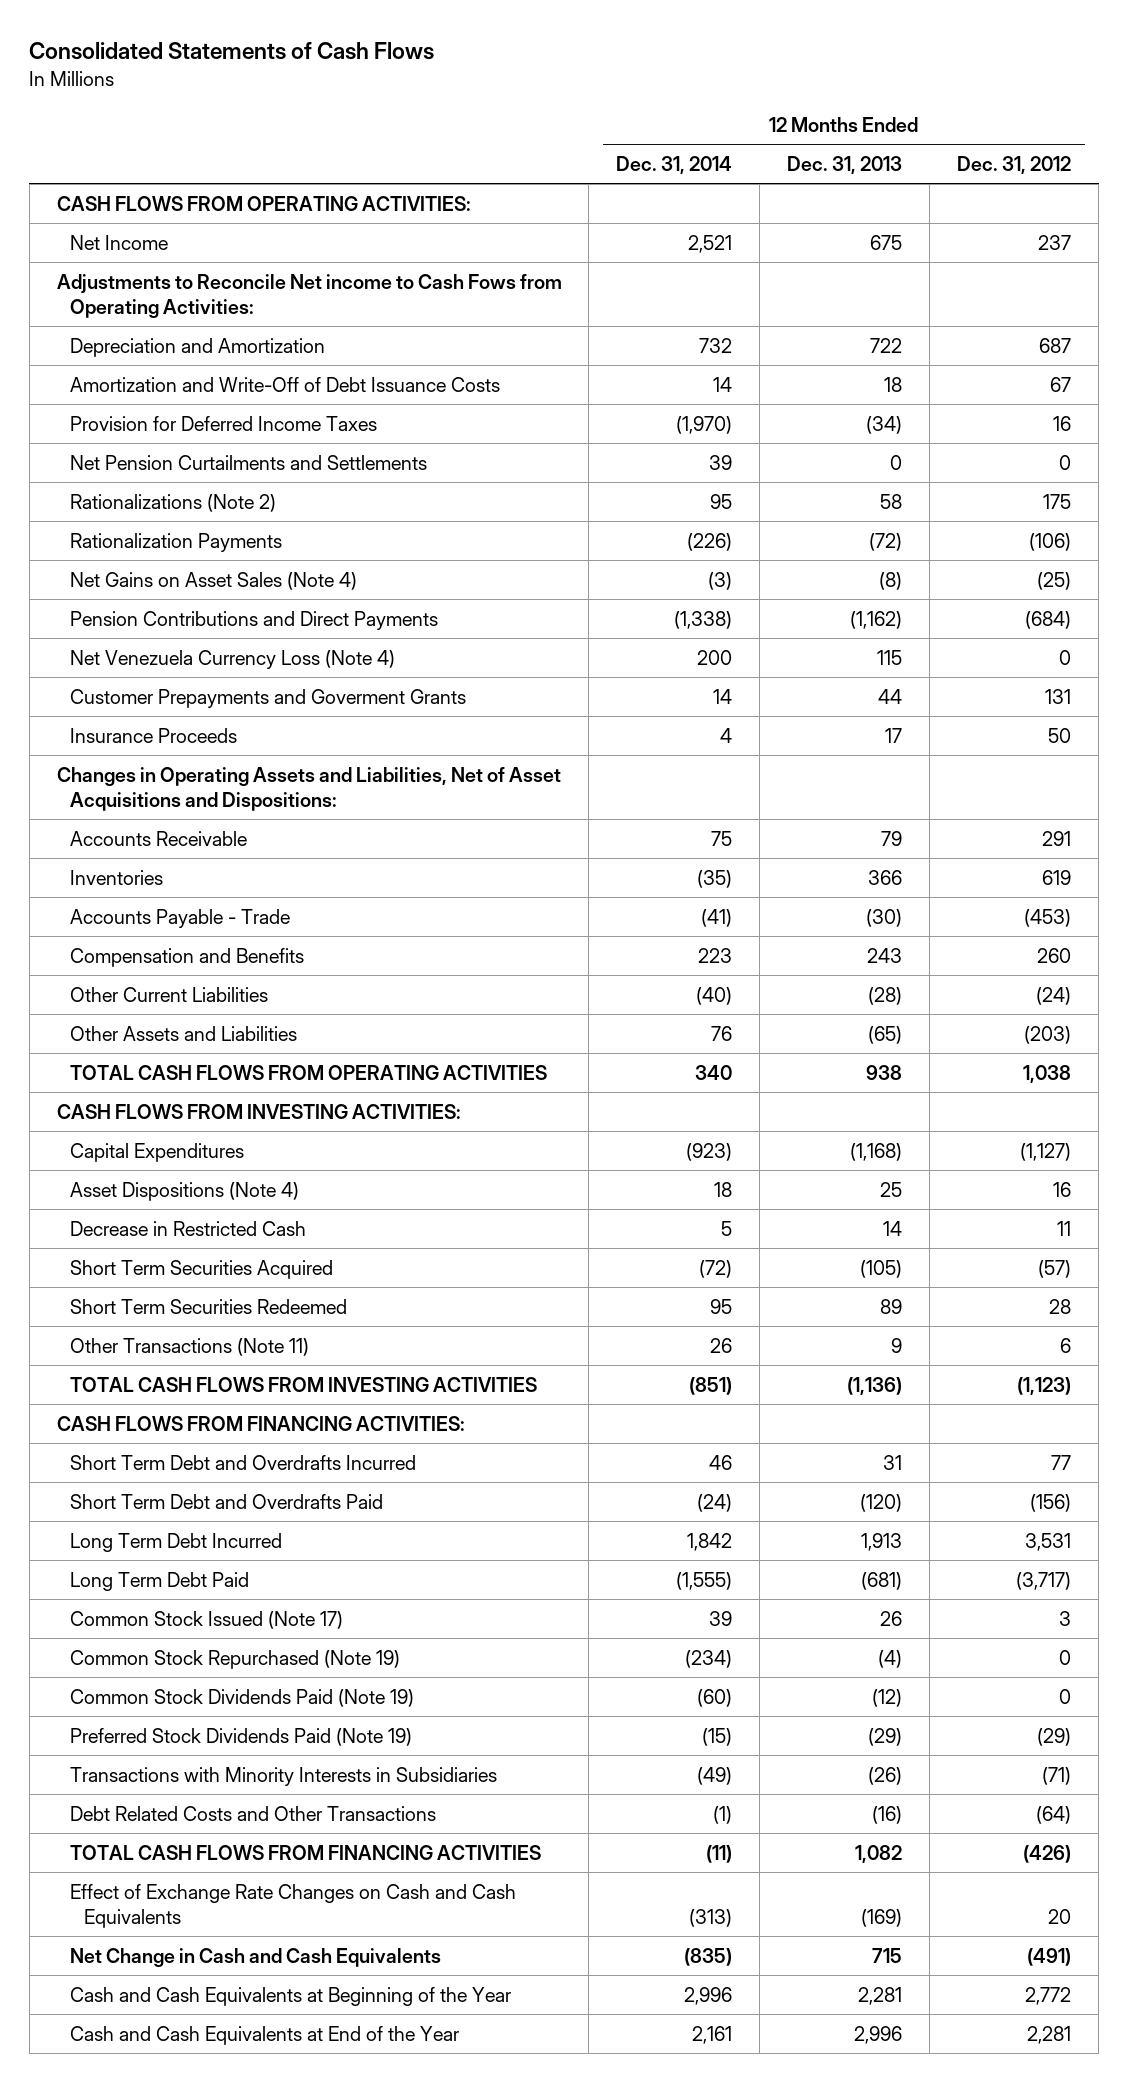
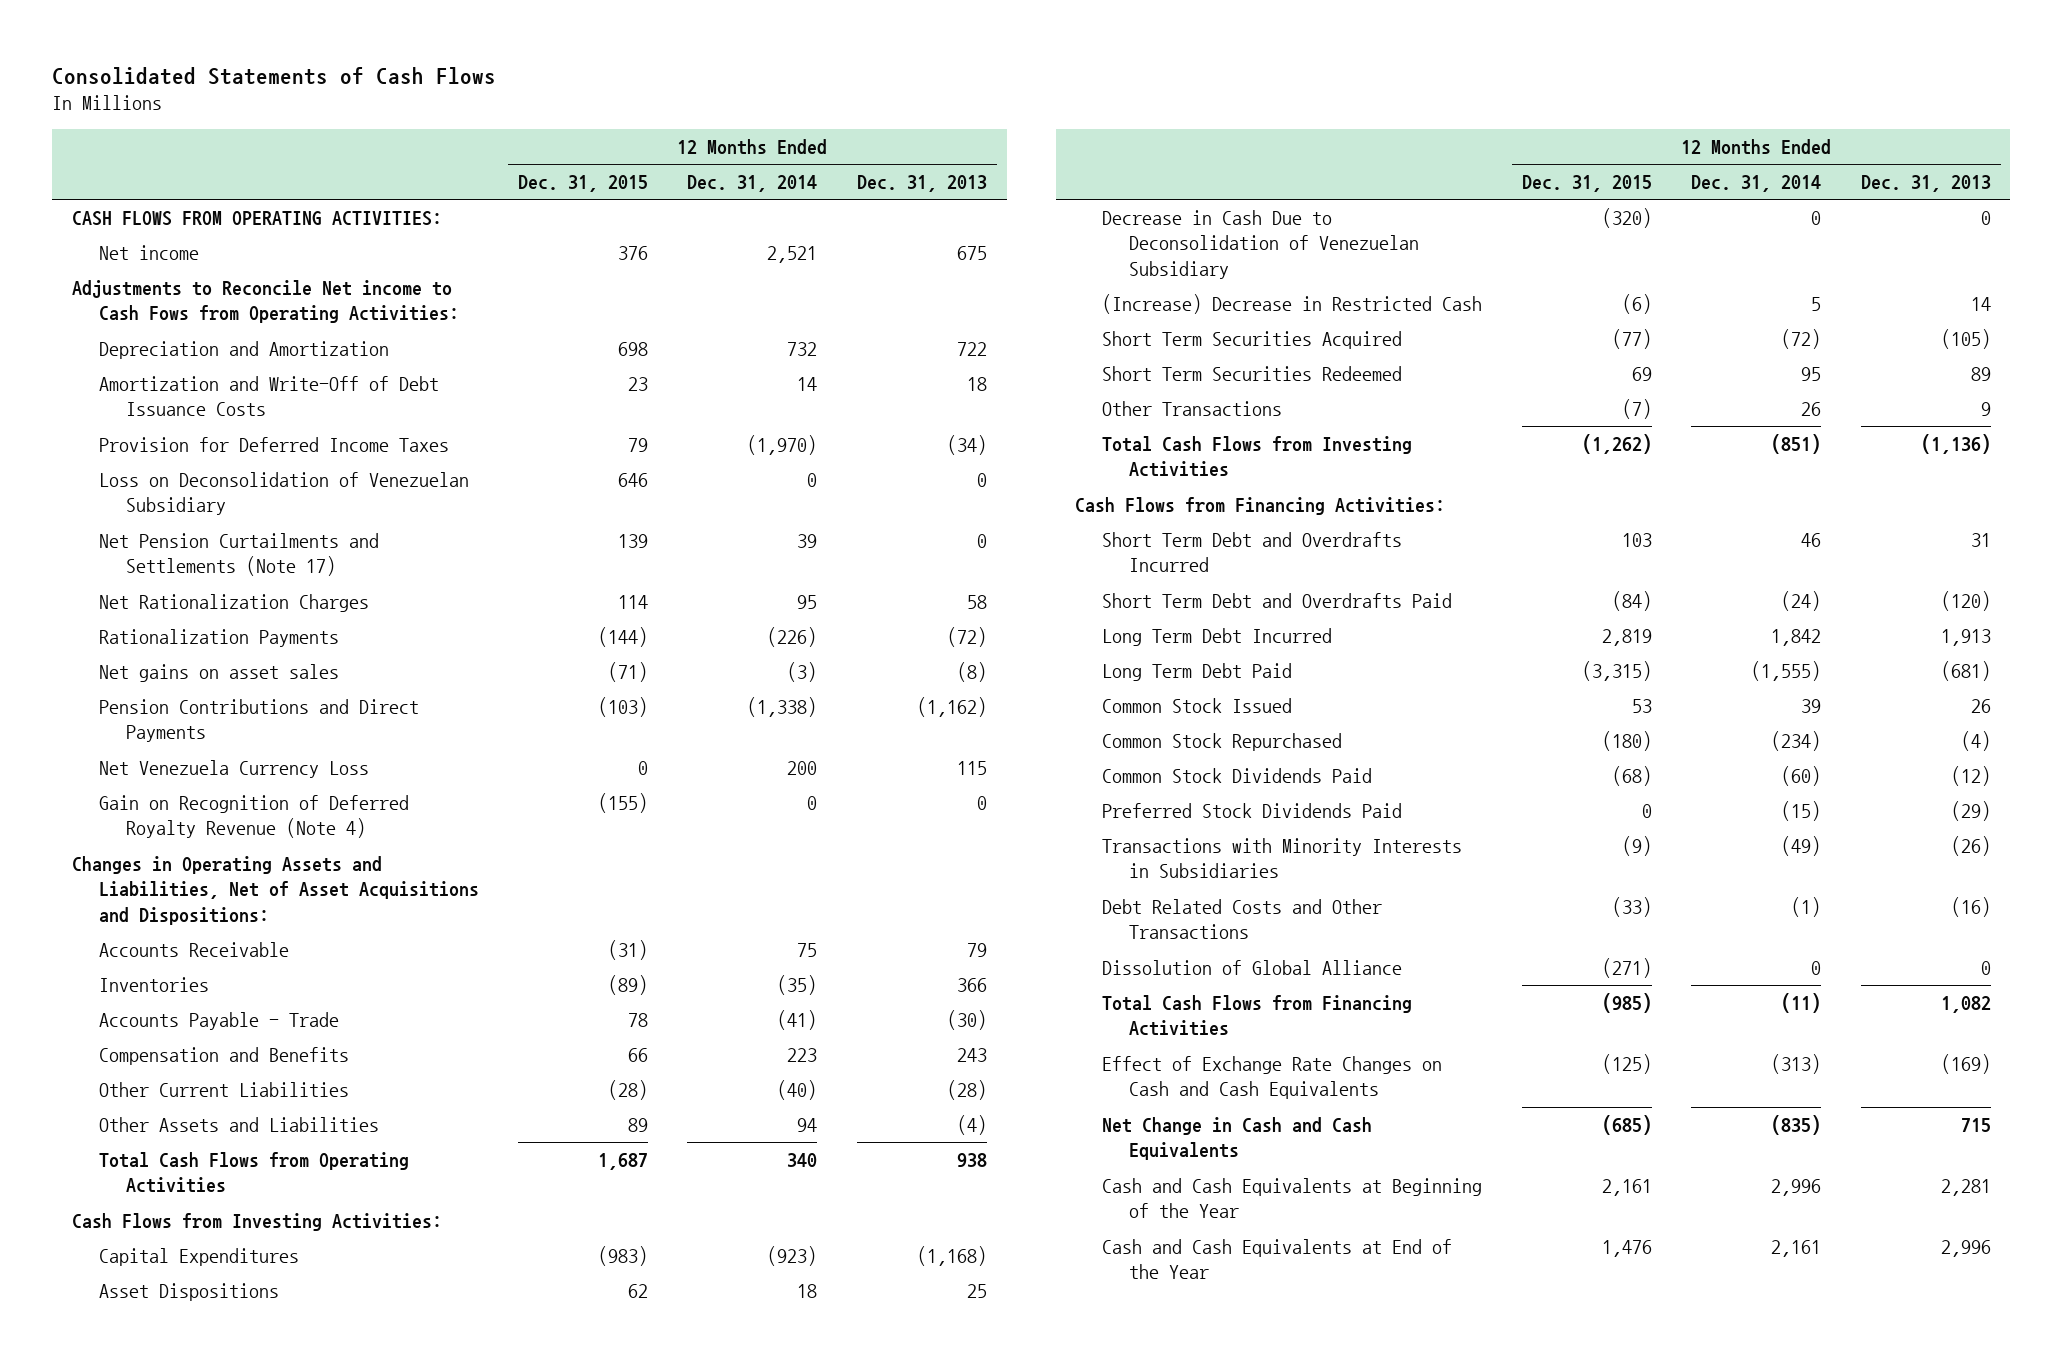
[957,156,1072,175] Dec. 31, 2012 -> none
none -> [518,174,649,192] Dec. 31, 2015
[70,234,169,250] Net Income -> [98,244,199,260] Net income
none -> [98,471,469,516] Loss on Deconsolidation of Venezuelan Subsidiary
[70,454,428,470] Net Pension Curtailments and Settlements -> [98,532,379,577] Net Pension Curtailments and Settlements (Note 17)
[70,493,277,512] Rationalizations (Note 2) -> [98,593,369,612] Net Rationalization Charges
[70,571,358,590] Net Gains on Asset Sales (Note 4) -> [98,663,339,682] Net gains on asset sales
[70,688,467,708] Customer Prepayments and Goverment Grants -> none
[70,727,238,743] Insurance Proceeds -> none
[70,649,396,669] Net Venezuela Currency Loss (Note 4) -> [98,759,369,778] Net Venezuela Currency Loss
none -> [98,794,409,839] Gain on Recognition of Deferred Royalty Revenue (Note 4)
[711,1025,733,1041] 76 -> [797,1117,818,1132] 94
[868,1025,903,1044] (65) -> [956,1114,987,1135] (4)
[70,1064,548,1080] TOTAL CASH FLOWS FROM OPERATING ACTIVITIES -> [98,1151,409,1194] Total Cash Flows from Operating Activities
[56,1103,461,1119] CASH FLOWS FROM INVESTING ACTIVITIES: -> [71,1212,442,1231] Cash Flows from Investing Activities:
[70,1181,300,1201] Asset Dispositions (Note 4) -> [98,1282,279,1301] Asset Dispositions
none -> [1102,209,1420,279] Decrease in Cash Due to Deconsolidation of Venezuelan Subsidiary
[70,1220,307,1236] Decrease in Restricted Cash -> [1102,293,1483,314] (Increase) Decrease in Restricted Cash
[70,1337,310,1356] Other Transactions (Note 11) -> [1102,400,1283,416] Other Transactions
[70,1376,538,1392] TOTAL CASH FLOWS FROM INVESTING ACTIVITIES -> [1102,435,1413,478] Total Cash Flows from Investing Activities
[56,1415,465,1431] CASH FLOWS FROM FINANCING ACTIVITIES: -> [1075,496,1446,515] Cash Flows from Financing Activities:
[70,1610,344,1629] Common Stock Issued (Note 17) -> [1102,697,1293,713] Common Stock Issued
[70,1649,401,1669] Common Stock Repurchased (Note 19) -> [1102,732,1343,751] Common Stock Repurchased
[70,1688,415,1707] Common Stock Dividends Paid (Note 19) -> [1102,767,1373,783] Common Stock Dividends Paid
[70,1727,413,1746] Preferred Stock Dividends Paid (Note 19) -> [1102,802,1403,818] Preferred Stock Dividends Paid
none -> [1102,959,1403,975] Dissolution of Global Alliance
[70,1844,542,1860] TOTAL CASH FLOWS FROM FINANCING ACTIVITIES -> [1102,994,1413,1037] Total Cash Flows from Financing Activities

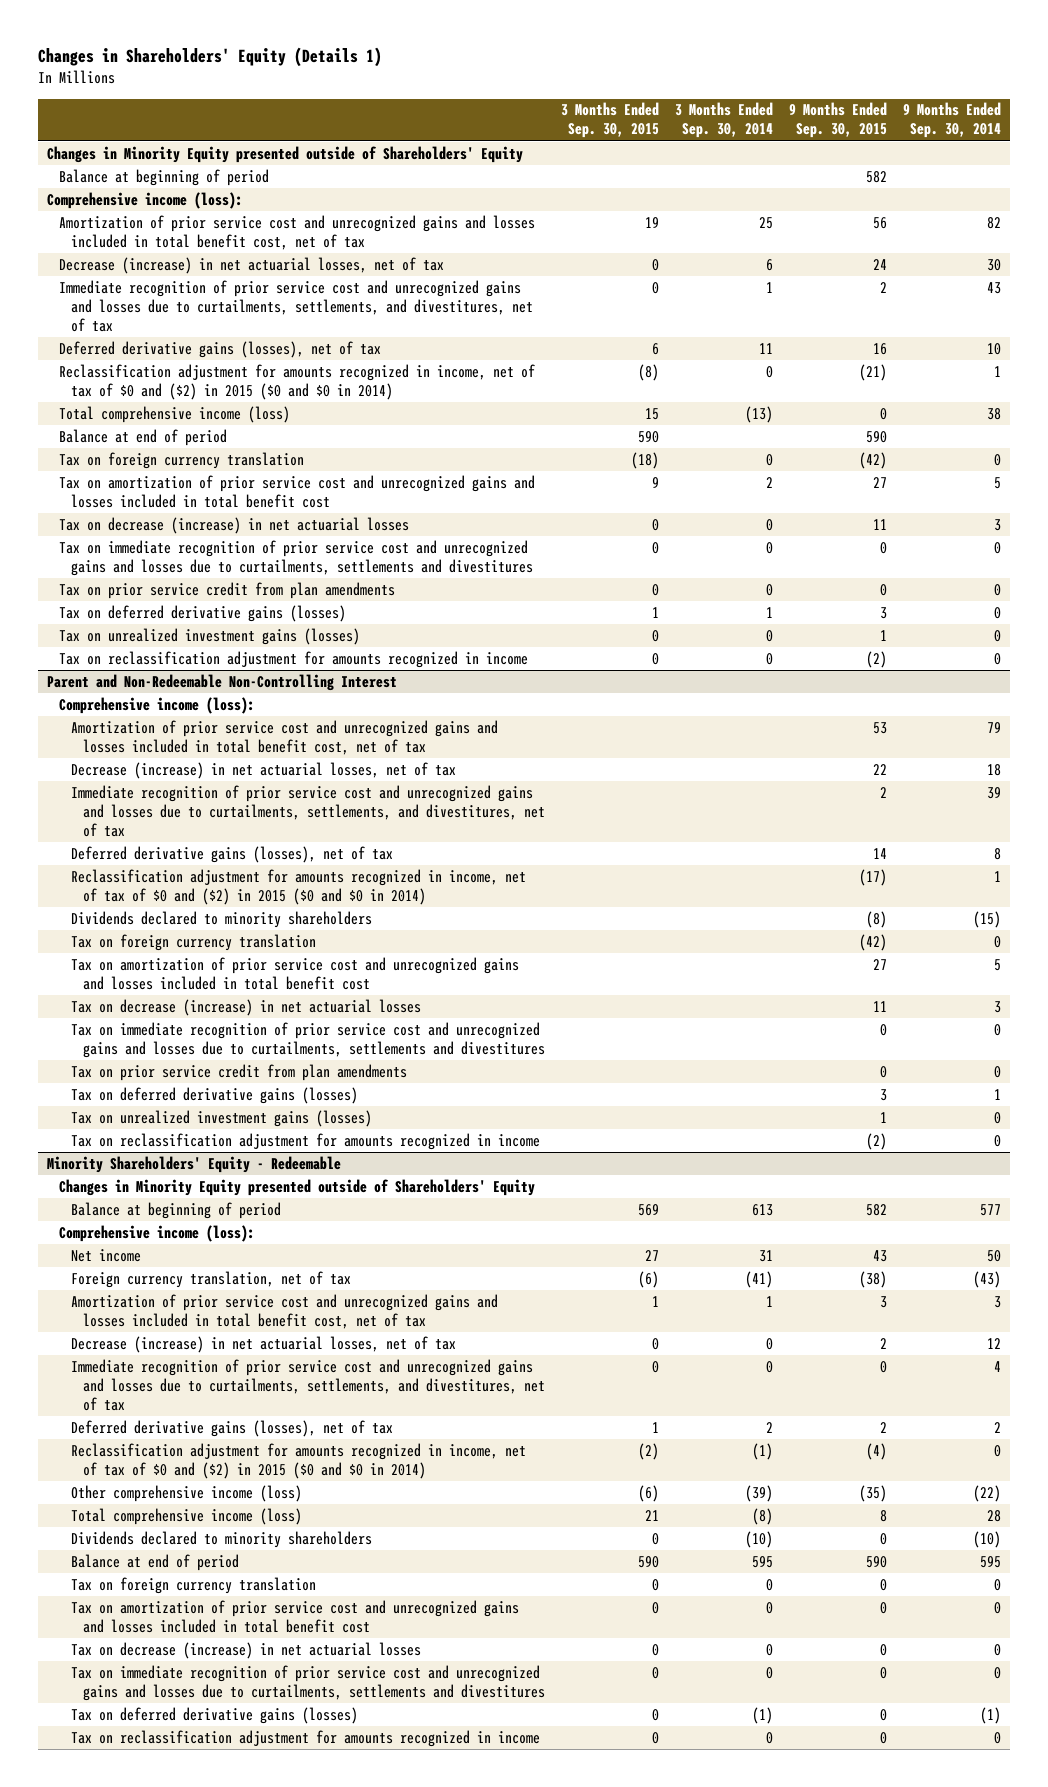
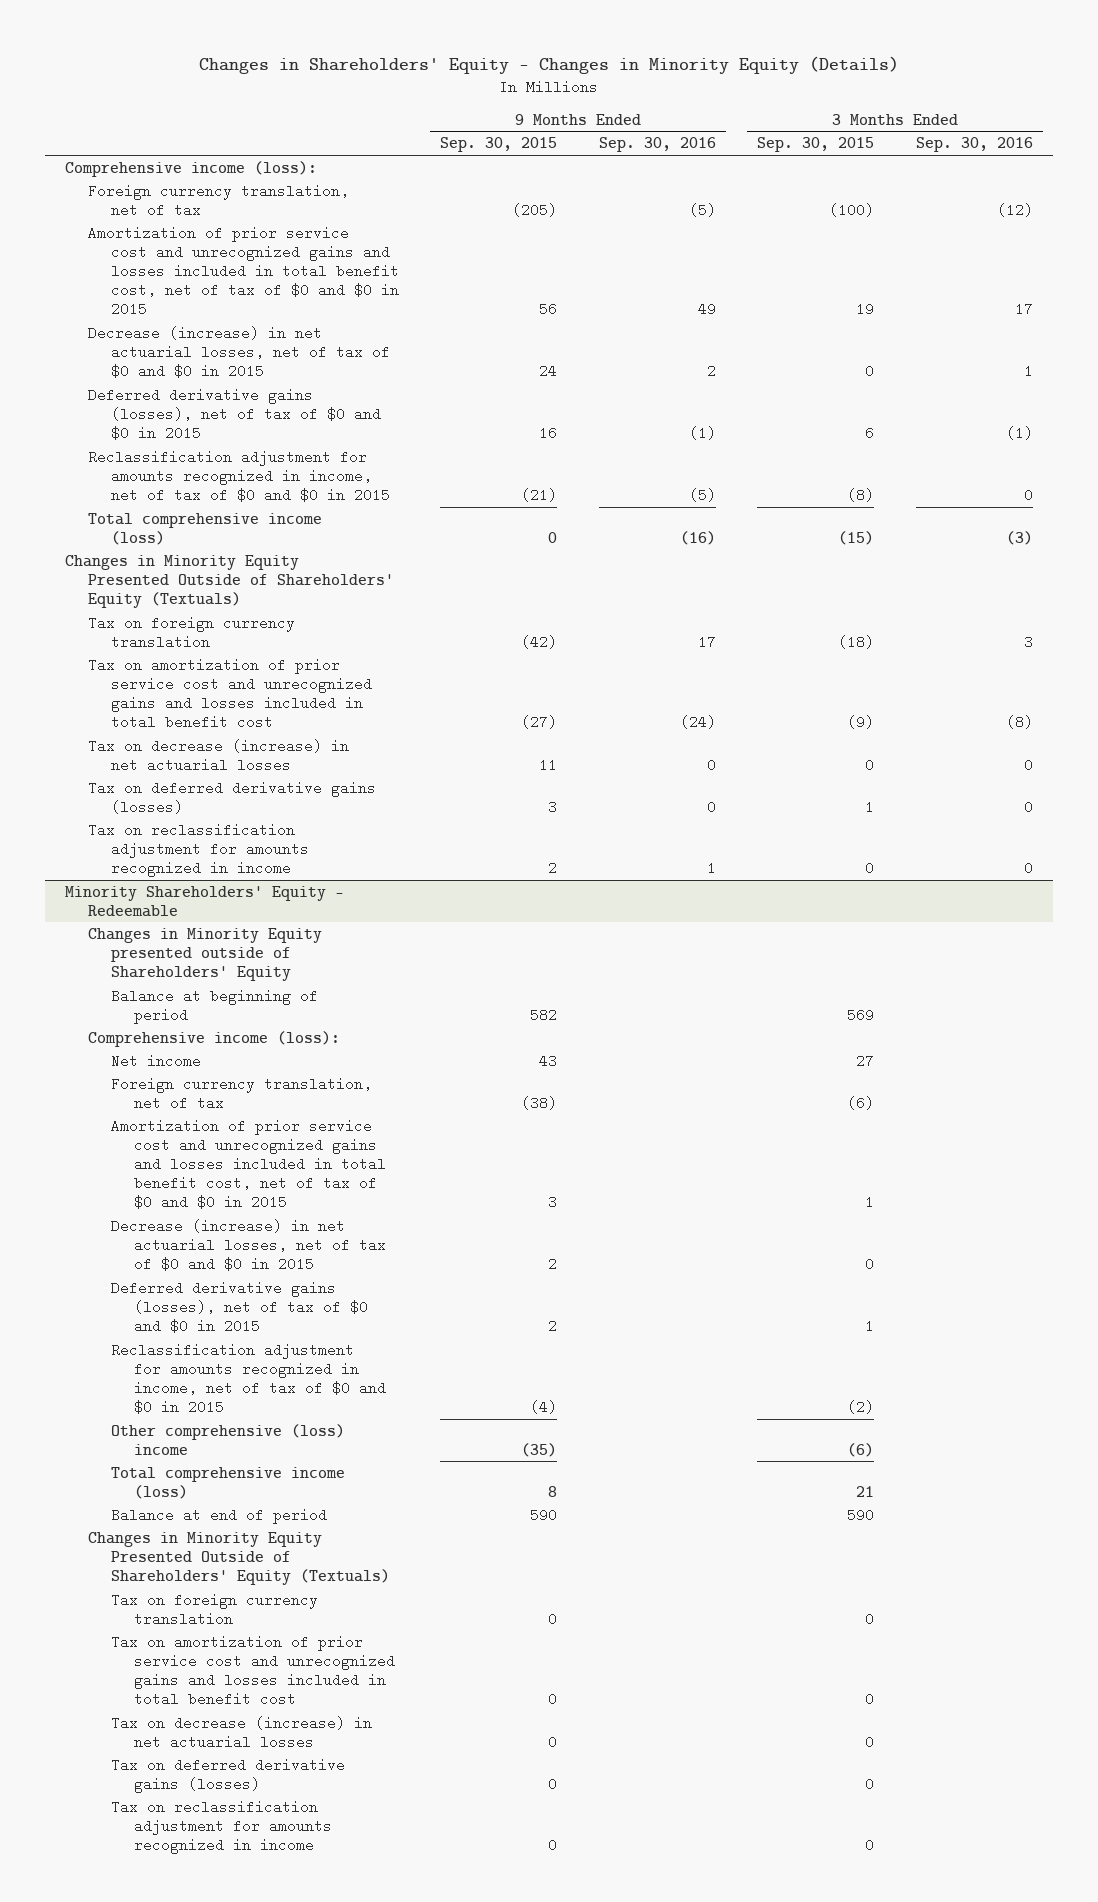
[38,47,383,68] Changes in Shareholders' Equity (Details 1) -> [198,56,899,75] Changes in Shareholders' Equity - Changes in Minority Equity (Details)
[675,102,774,139] 3 Months Ended Sep. 30, 2014 -> none
[903,102,1002,139] 9 Months Ended Sep. 30, 2014 -> none
none -> [598,137,716,153] Sep. 30, 2016
none -> [915,137,1033,153] Sep. 30, 2016
[46,145,523,163] Changes in Minority Equity presented outside of Shareholders' Equity -> none
[58,168,269,186] Balance at beginning of period -> none
[58,279,533,332] Immediate recognition of prior service cost and unrecognized gains and losses due to curtailments, settlements, and divestitures, net of tax -> none
[58,428,227,446] Balance at end of period -> none
none -> [88,183,350,217] Foreign currency translation, net of tax
[58,214,535,250] Amortization of prior service cost and unrecognized gains and losses included in total benefit cost, net of tax -> [88,225,399,317] Amortization of prior service cost and unrecognized gains and losses included in total benefit cost, net of tax of $0 and $0 in 2015
[58,256,444,274] Decrease (increase) in net actuarial losses, net of tax -> [88,325,390,379] Decrease (increase) in net actuarial losses, net of tax of $0 and $0 in 2015
[58,340,381,358] Deferred derivative gains (losses), net of tax -> [88,387,381,441] Deferred derivative gains (losses), net of tax of $0 and $0 in 2015
[58,363,535,400] Reclassification adjustment for amounts recognized in income, net of tax of $0 and ($2) in 2015 ($0 and $0 in 2014) -> [88,449,390,503] Reclassification adjustment for amounts recognized in income, net of tax of $0 and $0 in 2015
[645,407,660,420] 15 -> [838,530,875,545] (15)
none -> [65,554,395,609] Changes in Minority Equity Presented Outside of Shareholders' Equity (Textuals)
[652,476,660,488] 9 -> [847,715,875,730] (9)
[873,476,888,488] 27 -> [521,715,558,730] (27)
[58,539,533,576] Tax on immediate recognition of prior service cost and unrecognized gains and losses due to curtailments, settlements and divestitures -> none
[58,581,395,599] Tax on prior service credit from plan amendments -> none
[58,627,360,645] Tax on unrealized investment gains (losses) -> none
[46,673,397,691] Parent and Non-Redeemable Non-Controlling Interest -> none
[58,696,255,714] Comprehensive income (loss): -> none
[70,719,498,755] Amortization of prior service cost and unrecognized gains and losses included in total benefit cost, net of tax -> none
[70,761,456,779] Decrease (increase) in net actuarial losses, net of tax -> none
[70,784,546,837] Immediate recognition of prior service cost and unrecognized gains and losses due to curtailments, settlements, and divestitures, net of tax -> none
[70,845,393,863] Deferred derivative gains (losses), net of tax -> none
[70,868,526,905] Reclassification adjustment for amounts recognized in income, net of tax of $0 and ($2) in 2015 ($0 and $0 in 2014) -> none
[70,910,372,928] Dividends declared to minority shareholders -> none
[70,933,316,951] Tax on foreign currency translation -> none
[70,956,519,990] Tax on amortization of prior service cost and unrecognized gains and losses included in total benefit cost -> none
[70,998,421,1016] Tax on decrease (increase) in net actuarial losses -> none
[70,1021,546,1058] Tax on immediate recognition of prior service cost and unrecognized gains and losses due to curtailments, settlements and divestitures -> none
[70,1063,407,1081] Tax on prior service credit from plan amendments -> none
[70,1086,358,1104] Tax on deferred derivative gains (losses) -> none
[70,1109,372,1127] Tax on unrealized investment gains (losses) -> none
[70,1132,540,1150] Tax on reclassification adjustment for amounts recognized in income -> none
[866,650,888,668] (2) -> [548,861,558,876] 2
[70,1358,546,1411] Immediate recognition of prior service cost and unrecognized gains and losses due to curtailments, settlements, and divestitures, net of tax -> none
[70,1293,498,1329] Amortization of prior service cost and unrecognized gains and losses included in total benefit cost, net of tax -> [110,1118,386,1210] Amortization of prior service cost and unrecognized gains and losses included in total benefit cost, net of tax of $0 and $0 in 2015
[70,1335,456,1353] Decrease (increase) in net actuarial losses, net of tax -> [110,1218,386,1272] Decrease (increase) in net actuarial losses, net of tax of $0 and $0 in 2015
[70,1419,393,1437] Deferred derivative gains (losses), net of tax -> [110,1280,368,1334] Deferred derivative gains (losses), net of tax of $0 and $0 in 2015
[70,1442,526,1479] Reclassification adjustment for amounts recognized in income, net of tax of $0 and ($2) in 2015 ($0 and $0 in 2014) -> [110,1342,386,1415] Reclassification adjustment for amounts recognized in income, net of tax of $0 and $0 in 2015
[70,1484,302,1502] Other comprehensive income (loss) -> [110,1423,345,1455] Other comprehensive (loss) income
[70,1530,372,1548] Dividends declared to minority shareholders -> none
none -> [88,1531,390,1586] Changes in Minority Equity Presented Outside of Shareholders' Equity (Textuals)
[70,1664,546,1701] Tax on immediate recognition of prior service cost and unrecognized gains and losses due to curtailments, settlements and divestitures -> none

